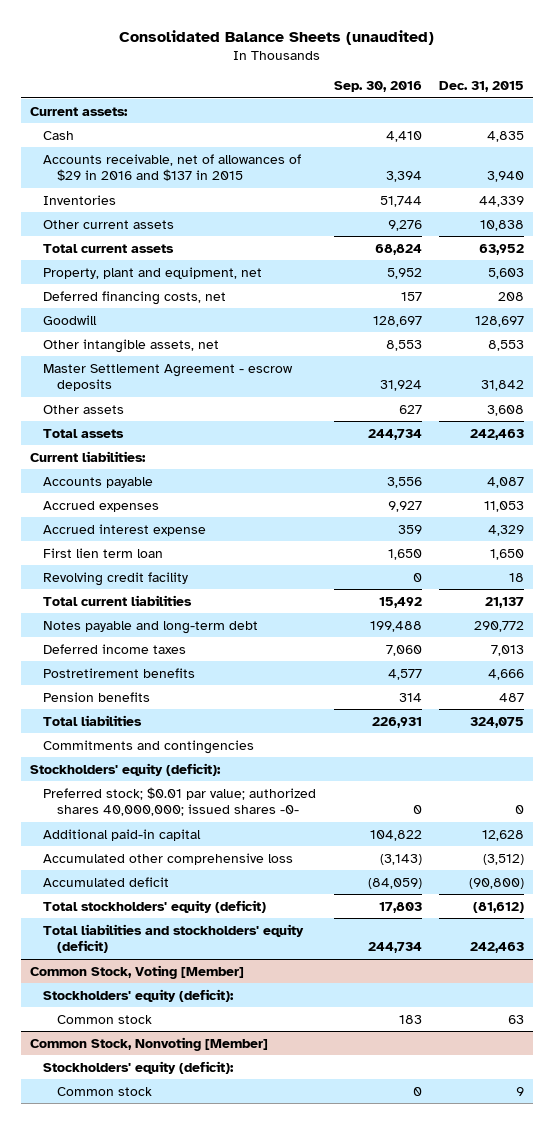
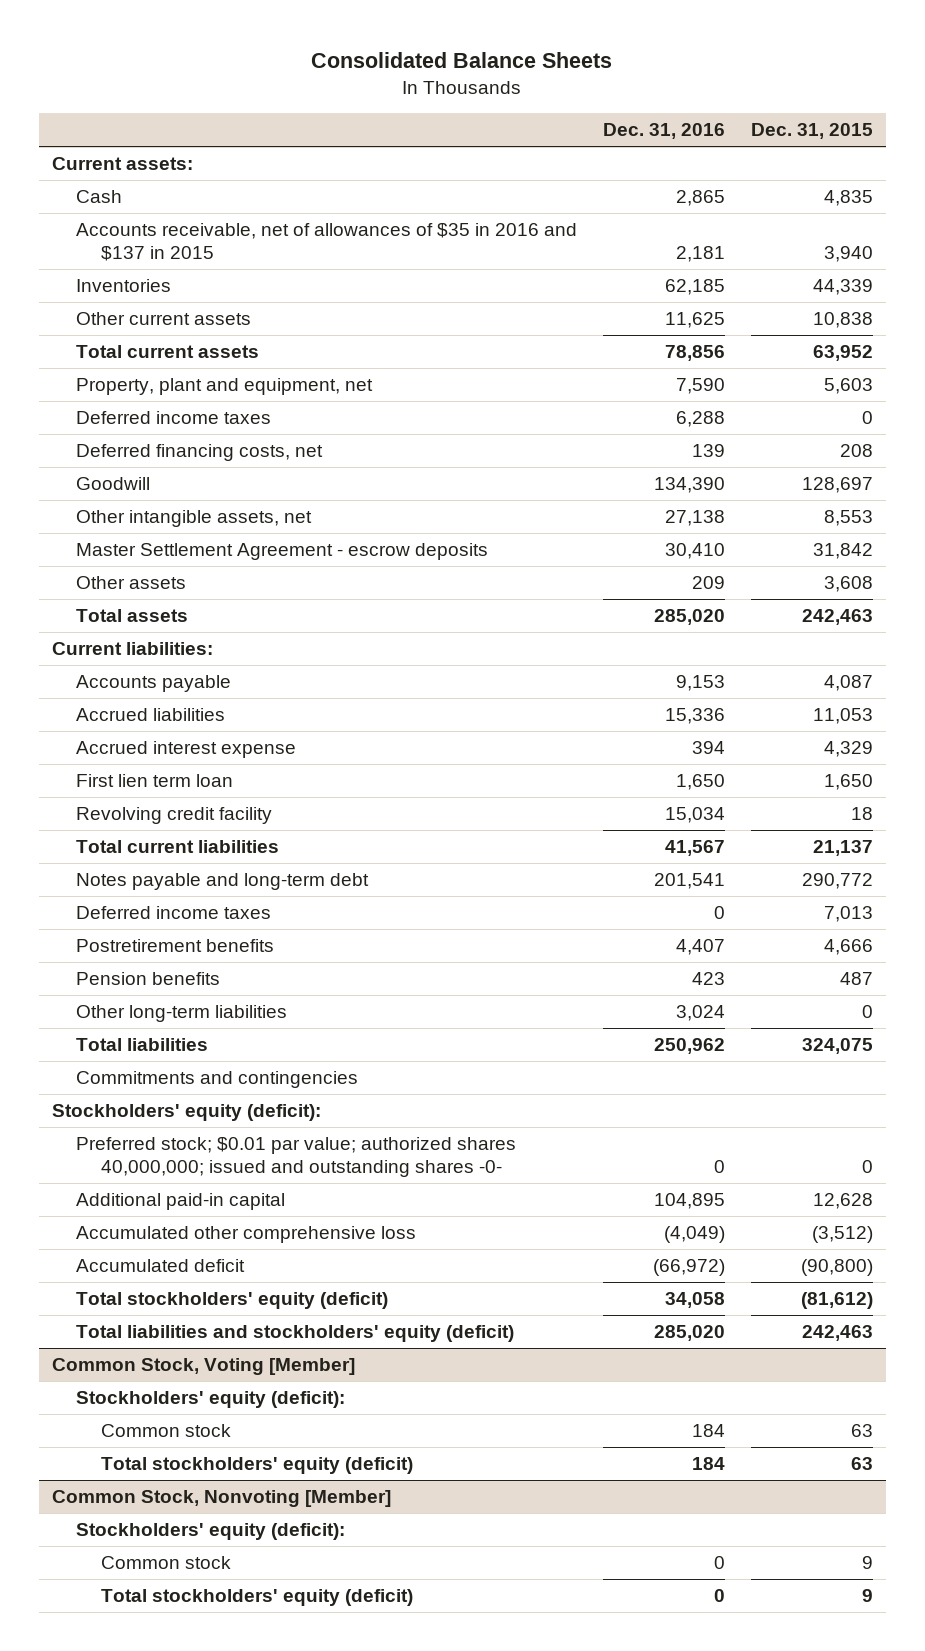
[119,30,435,46] Consolidated Balance Sheets (unaudited) -> [311,52,613,69] Consolidated Balance Sheets
[333,81,422,93] Sep. 30, 2016 -> none
none -> [603,122,726,139] Dec. 31, 2016
[43,153,302,182] Accounts receivable, net of allowances of $29 in 2016 and $137 in 2015 -> [76,223,578,262] Accounts receivable, net of allowances of $35 in 2016 and $137 in 2015
none -> [76,411,272,425] Deferred income taxes
[43,500,160,512] Accrued expenses -> [76,708,226,722] Accrued liabilities
none -> [76,1005,288,1023] Other long-term liabilities
[43,786,317,817] Preferred stock; $0.01 par value; authorized shares 40,000,000; issued shares -0- -> [76,1137,517,1178] Preferred stock; $0.01 par value; authorized shares 40,000,000; issued and outstanding shares -0-
none -> [101,1457,414,1475] Total stockholders' equity (deficit)
none -> [101,1589,414,1607] Total stockholders' equity (deficit)

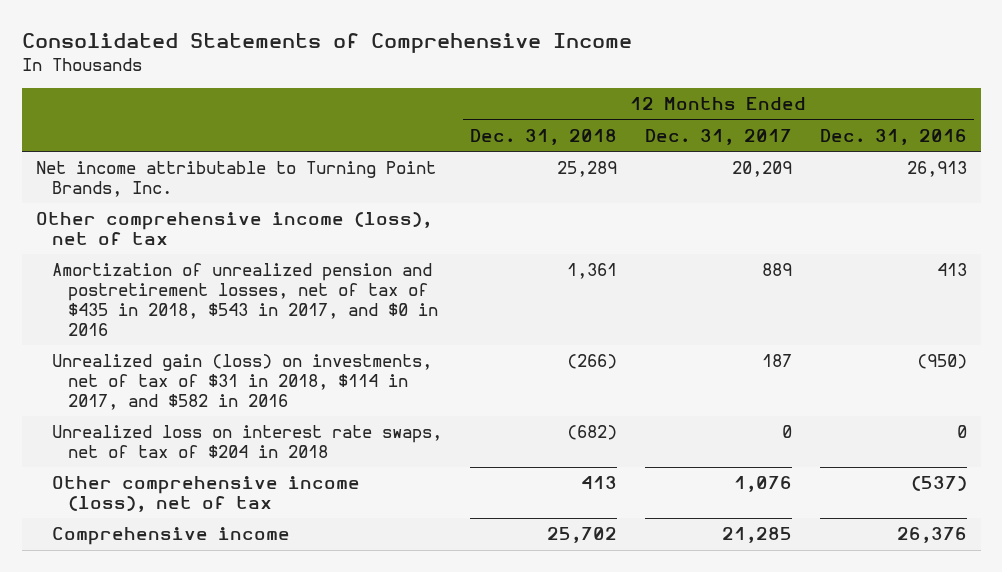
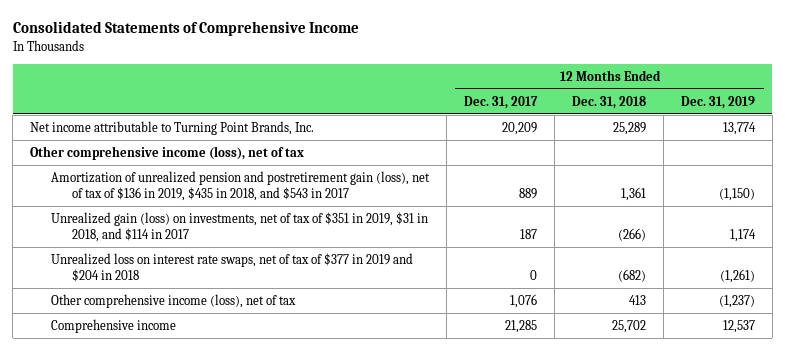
[819,129,967,146] Dec. 31, 2016 -> none
none -> [680,95,755,109] Dec. 31, 2019
[51,263,439,336] Amortization of unrealized pension and postretirement losses, net of tax of $435 in 2018, $543 in 2017, and $0 in 2016 -> [51,170,431,201] Amortization of unrealized pension and postretirement gain (loss), net of tax of $136 in 2019, $435 in 2018, and $543 in 2017
[51,354,432,410] Unrealized gain (loss) on investments, net of tax of $31 in 2018, $114 in 2017, and $582 in 2016 -> [51,211,429,242] Unrealized gain (loss) on investments, net of tax of $351 in 2019, $31 in 2018, and $114 in 2017
[51,425,442,459] Unrealized loss on interest rate swaps, net of tax of $204 in 2018 -> [51,252,414,282] Unrealized loss on interest rate swaps, net of tax of $377 in 2019 and $204 in 2018

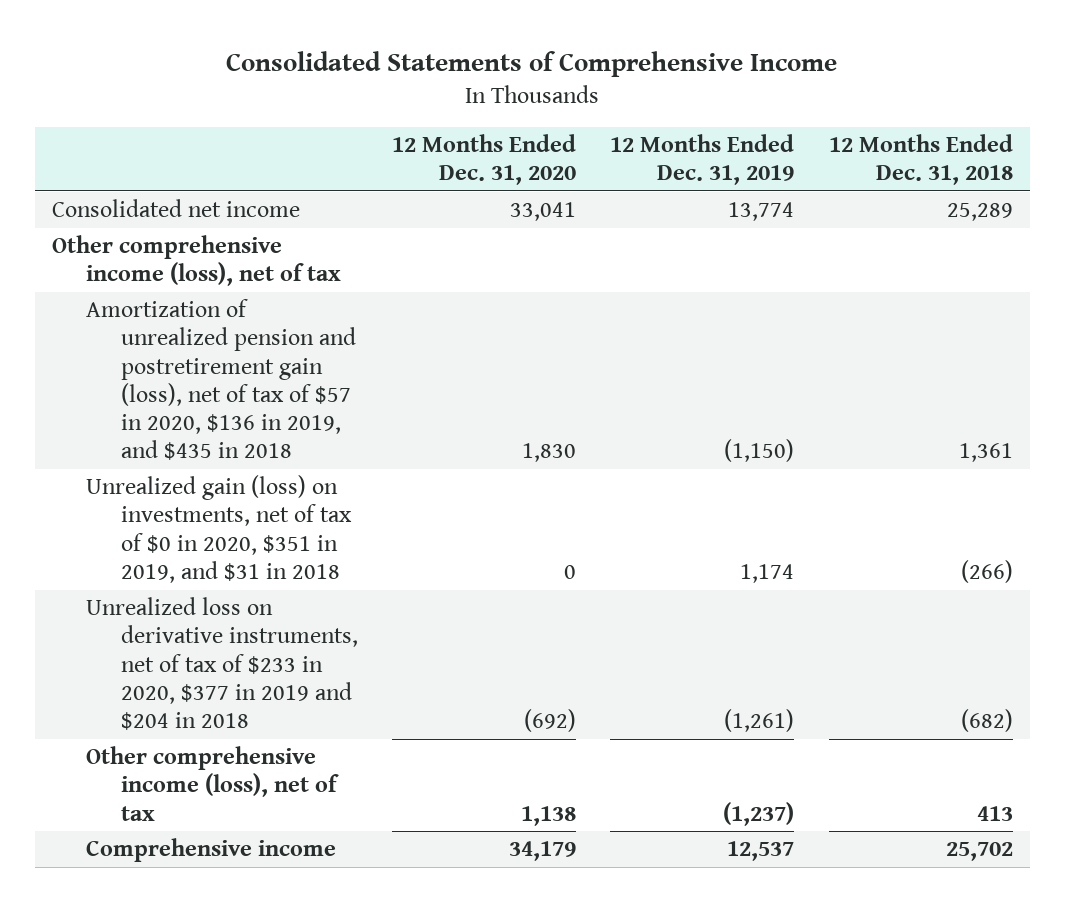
[464,95,539,109] Dec. 31, 2017 -> none
none -> [392,134,577,186] 12 Months Ended Dec. 31, 2020
[30,120,315,135] Net income attributable to Turning Point Brands, Inc. -> [51,199,300,218] Consolidated net income
[51,170,431,201] Amortization of unrealized pension and postretirement gain (loss), net of tax of $136 in 2019, $435 in 2018, and $543 in 2017 -> [86,299,356,461] Amortization of unrealized pension and postretirement gain (loss), net of tax of $57 in 2020, $136 in 2019, and $435 in 2018
[51,211,429,242] Unrealized gain (loss) on investments, net of tax of $351 in 2019, $31 in 2018, and $114 in 2017 -> [86,475,352,583] Unrealized gain (loss) on investments, net of tax of $0 in 2020, $351 in 2019, and $31 in 2018
[51,252,414,282] Unrealized loss on interest rate swaps, net of tax of $377 in 2019 and $204 in 2018 -> [86,597,358,731] Unrealized loss on derivative instruments, net of tax of $233 in 2020, $377 in 2019 and $204 in 2018

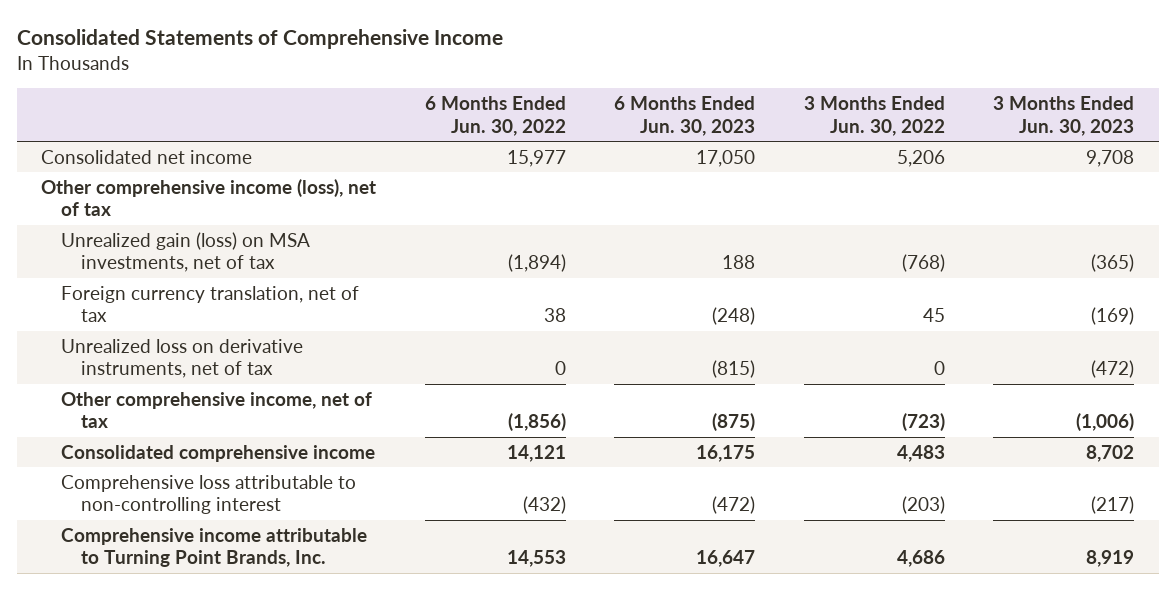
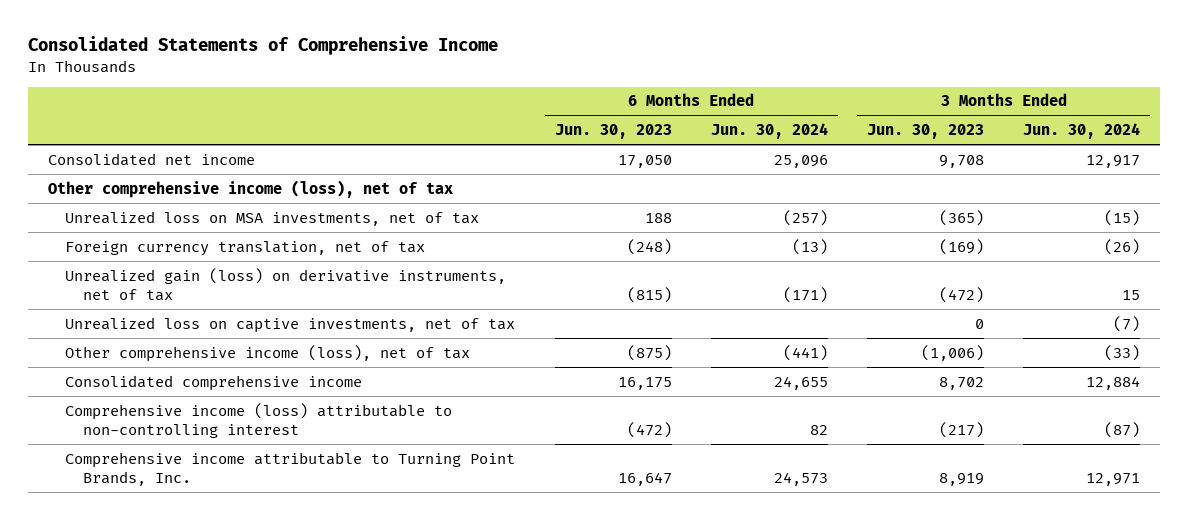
[424,96,566,136] 6 Months Ended Jun. 30, 2022 -> none
[803,96,945,136] 3 Months Ended Jun. 30, 2022 -> none
none -> [710,122,828,139] Jun. 30, 2024
none -> [1023,122,1141,139] Jun. 30, 2024
[61,231,311,273] Unrealized gain (loss) on MSA investments, net of tax -> [65,210,480,226] Unrealized loss on MSA investments, net of tax
[61,338,304,379] Unrealized loss on derivative instruments, net of tax -> [65,267,507,301] Unrealized gain (loss) on derivative instruments, net of tax
none -> [65,316,516,333] Unrealized loss on captive investments, net of tax
[61,391,373,429] Other comprehensive income, net of tax -> [65,344,471,362] Other comprehensive income (loss), net of tax
[61,474,357,515] Comprehensive loss attributable to non-controlling interest -> [65,402,453,438] Comprehensive income (loss) attributable to non-controlling interest

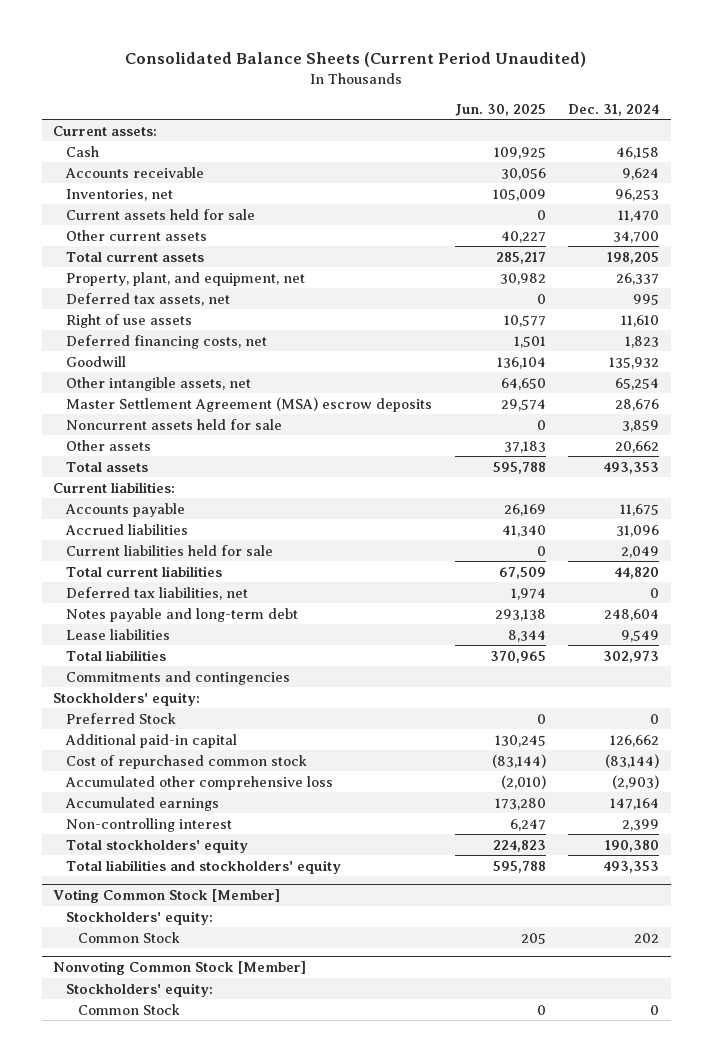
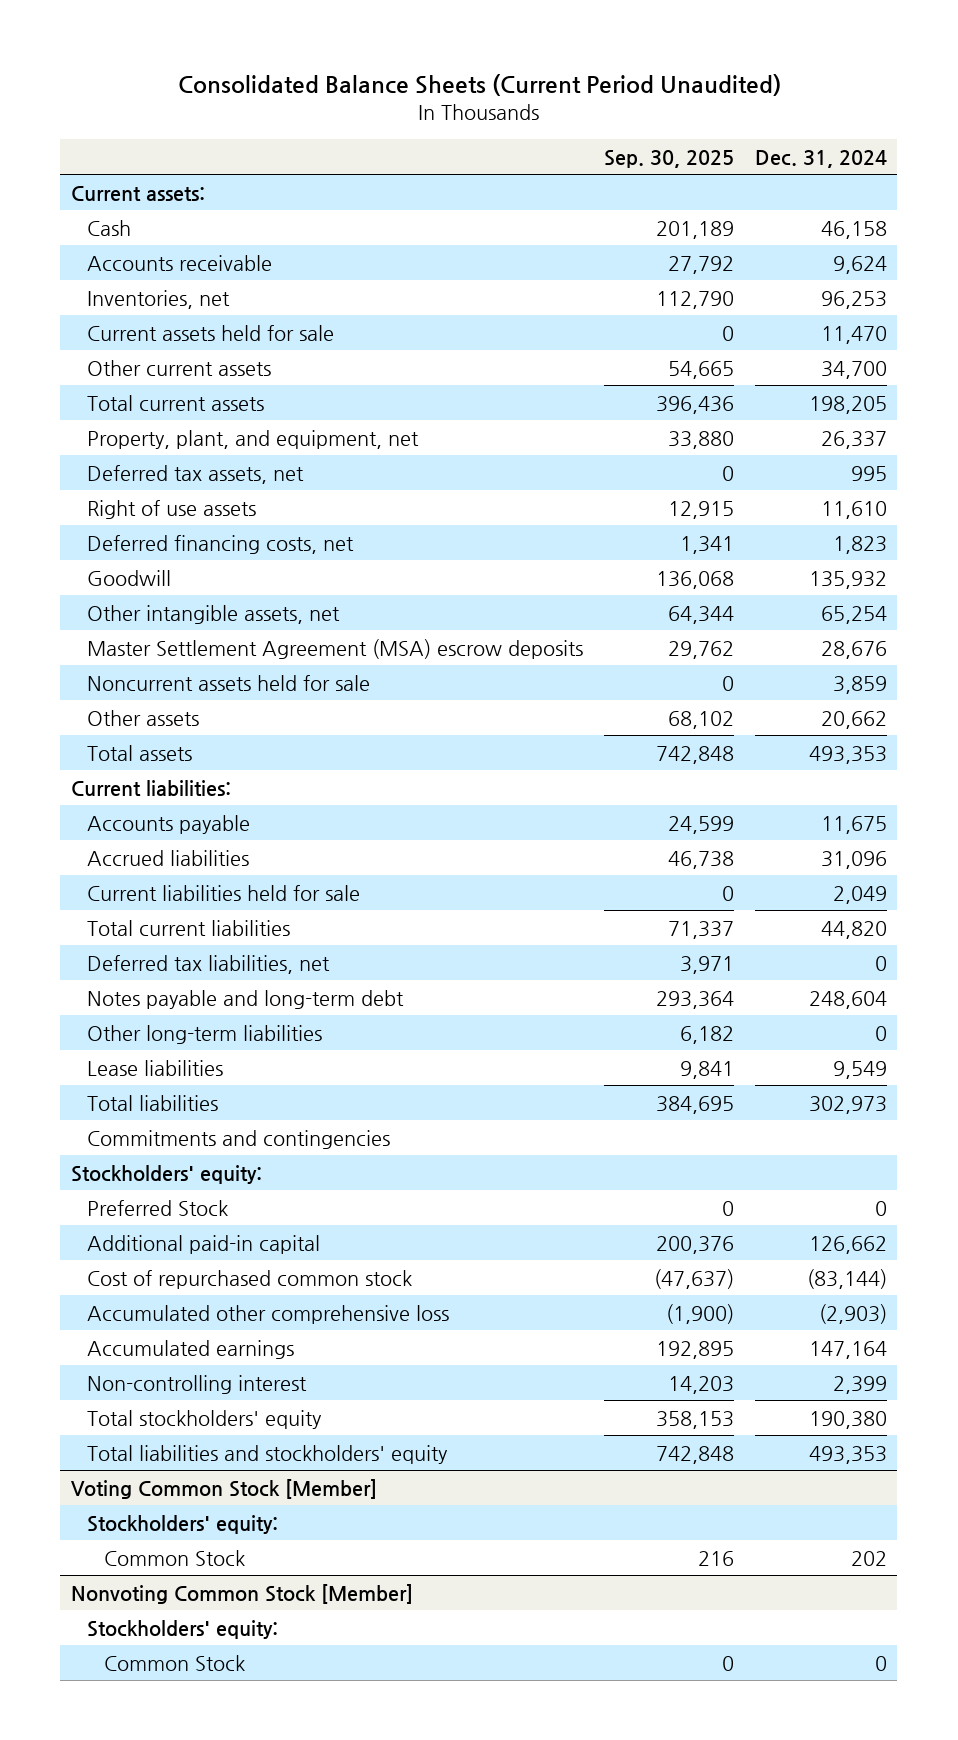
[454,103,546,116] Jun. 30, 2025 -> none
none -> [604,149,735,168] Sep. 30, 2025
none -> [87,1024,323,1044] Other long-term liabilities

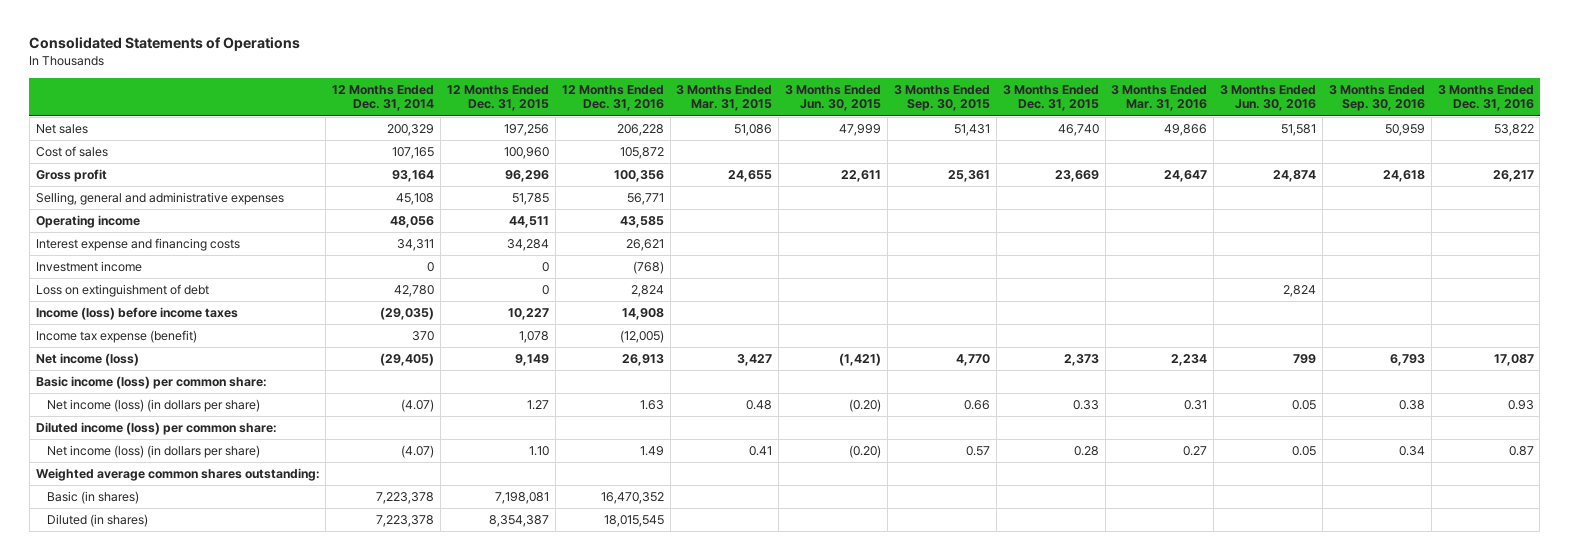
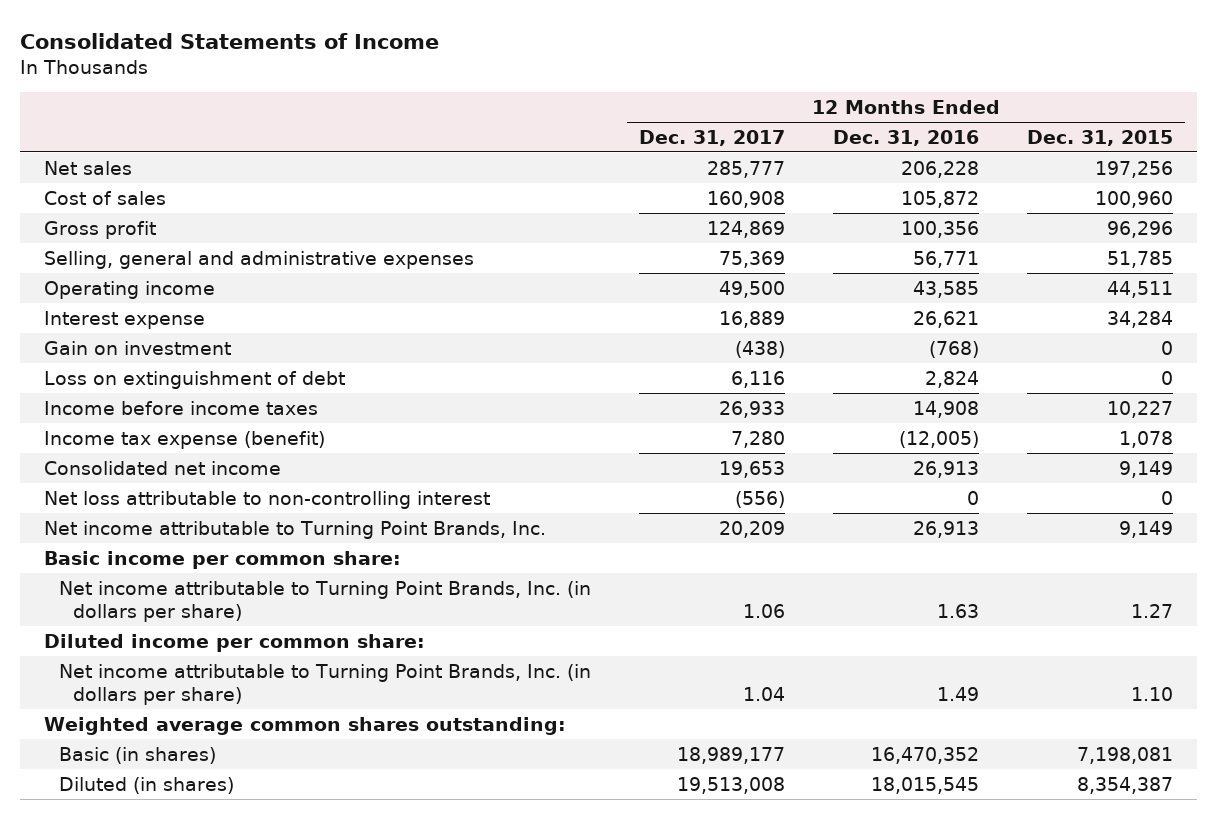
[29,37,301,52] Consolidated Statements of Operations -> [20,33,440,50] Consolidated Statements of Income
[332,84,435,112] 12 Months Ended Dec. 31, 2014 -> none
[676,84,773,112] 3 Months Ended Mar. 31, 2015 -> none
[785,84,882,112] 3 Months Ended Jun. 30, 2015 -> none
[893,84,990,112] 3 Months Ended Sep. 30, 2015 -> none
[1002,84,1099,112] 3 Months Ended Dec. 31, 2015 -> none
[1111,84,1208,112] 3 Months Ended Mar. 31, 2016 -> none
[1220,84,1317,112] 3 Months Ended Jun. 30, 2016 -> none
[1328,84,1425,112] 3 Months Ended Sep. 30, 2016 -> none
[1437,84,1534,112] 3 Months Ended Dec. 31, 2016 -> none
none -> [638,129,785,146] Dec. 31, 2017
[35,238,240,252] Interest expense and financing costs -> [44,310,206,329] Interest expense
[35,261,142,273] Investment income -> [44,340,232,355] Gain on investment
[35,307,238,321] Income (loss) before income taxes -> [44,400,319,415] Income before income taxes
none -> [44,460,282,475] Consolidated net income
none -> [44,490,491,509] Net loss attributable to non-controlling interest
[35,353,139,367] Net income (loss) -> [44,520,547,539] Net income attributable to Turning Point Brands, Inc.
[35,376,267,390] Basic income (loss) per common share: -> [44,550,402,569] Basic income per common share:
[47,399,261,413] Net income (loss) (in dollars per share) -> [58,580,591,622] Net income attributable to Turning Point Brands, Inc. (in dollars per share)
[35,422,277,436] Diluted income (loss) per common share: -> [44,633,426,652] Diluted income per common share:
[47,445,261,459] Net income (loss) (in dollars per share) -> [58,663,591,705] Net income attributable to Turning Point Brands, Inc. (in dollars per share)

